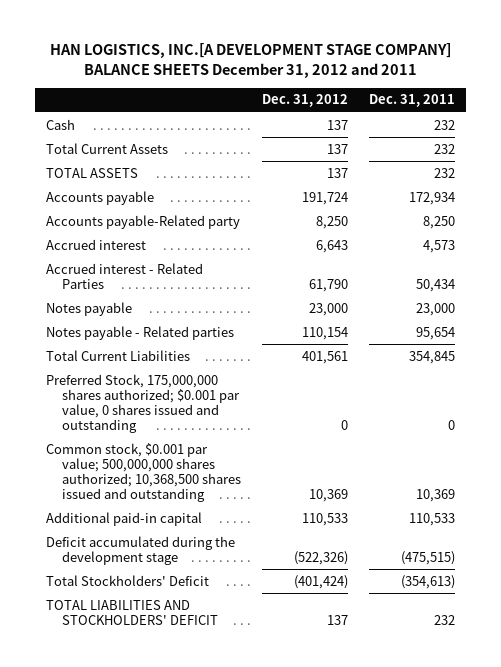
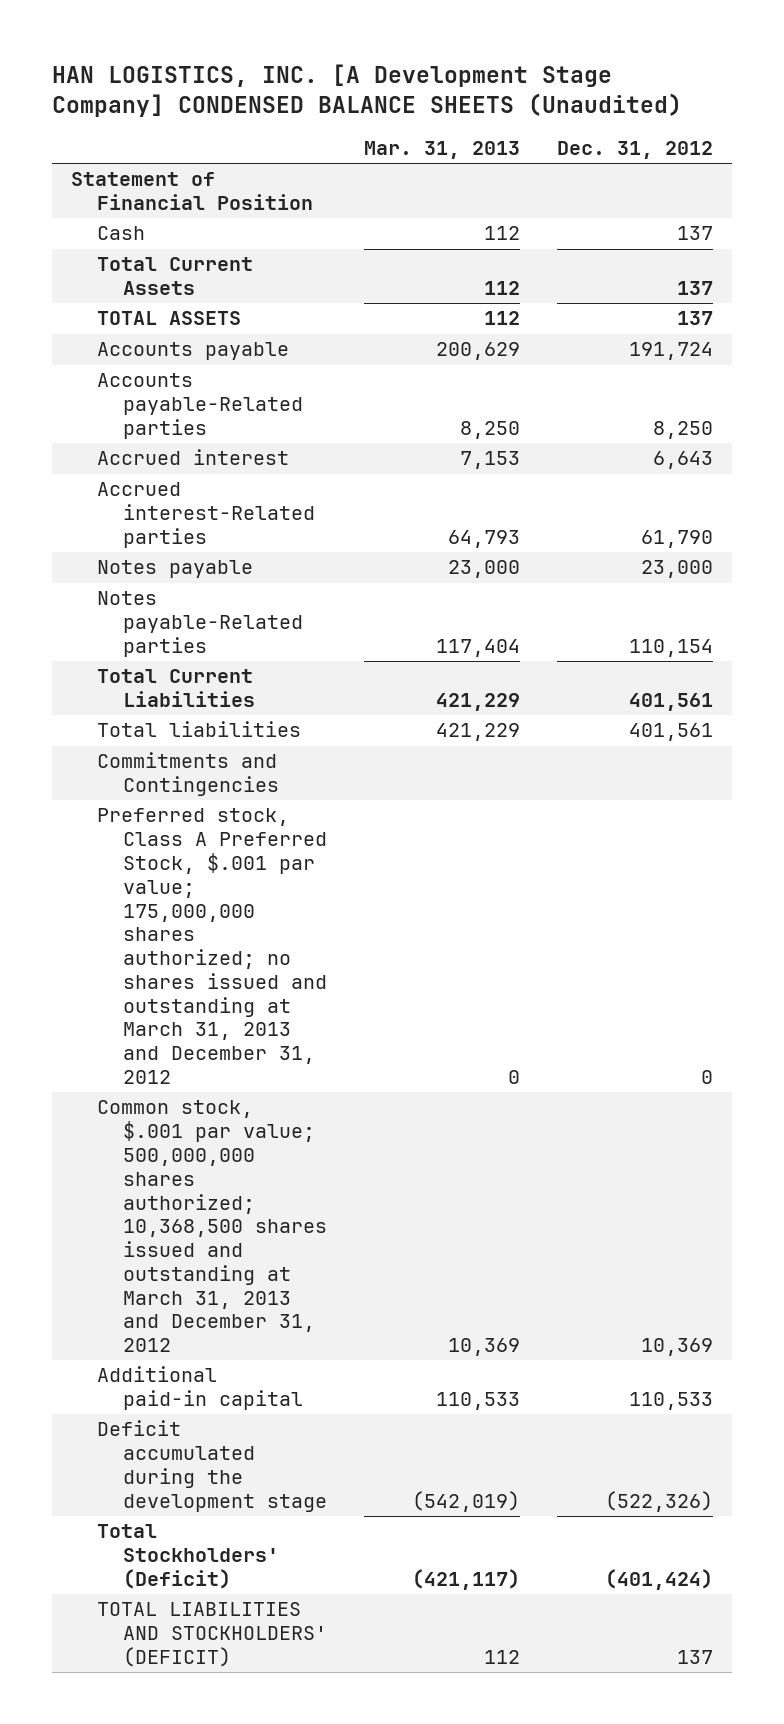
[49,42,451,78] HAN LOGISTICS, INC.[A DEVELOPMENT STAGE COMPANY] BALANCE SHEETS December 31, 2012 and 2011 -> [52,63,683,118] HAN LOGISTICS, INC. [A Development Stage Company] CONDENSED BALANCE SHEETS (Unaudited)
[369,94,456,108] Dec. 31, 2011 -> none
none -> [363,141,520,160] Mar. 31, 2013
none -> [70,172,313,211] Statement of Financial Position
[45,214,240,229] Accounts payable-Related party -> [96,373,303,439] Accounts payable-Related parties
[45,262,203,289] Accrued interest - Related Parties -> [96,482,315,548] Accrued interest-Related parties
[45,325,234,340] Notes payable - Related parties -> [96,591,303,657] Notes payable-Related parties
none -> [96,721,301,738] Total liabilities
none -> [96,752,279,797] Commitments and Contingencies
[45,373,240,433] Preferred Stock, 175,000,000 shares authorized; $0.001 par value, 0 shares issued and outstanding -> [96,808,327,1084] Preferred stock, Class A Preferred Stock, $.001 par value; 175,000,000 shares authorized; no shares issued and outstanding at March 31, 2013 and December 31, 2012
[45,442,241,502] Common stock, $0.001 par value; 500,000,000 shares authorized; 10,368,500 shares issued and outstanding -> [96,1100,327,1353] Common stock, $.001 par value; 500,000,000 shares authorized; 10,368,500 shares issued and outstanding at March 31, 2013 and December 31, 2012
[45,574,209,586] Total Stockholders' Deficit -> [96,1524,279,1589] Total Stockholders' (Deficit)
[45,599,218,625] TOTAL LIABILITIES AND STOCKHOLDERS' DEFICIT -> [96,1602,327,1667] TOTAL LIABILITIES AND STOCKHOLDERS' (DEFICIT)

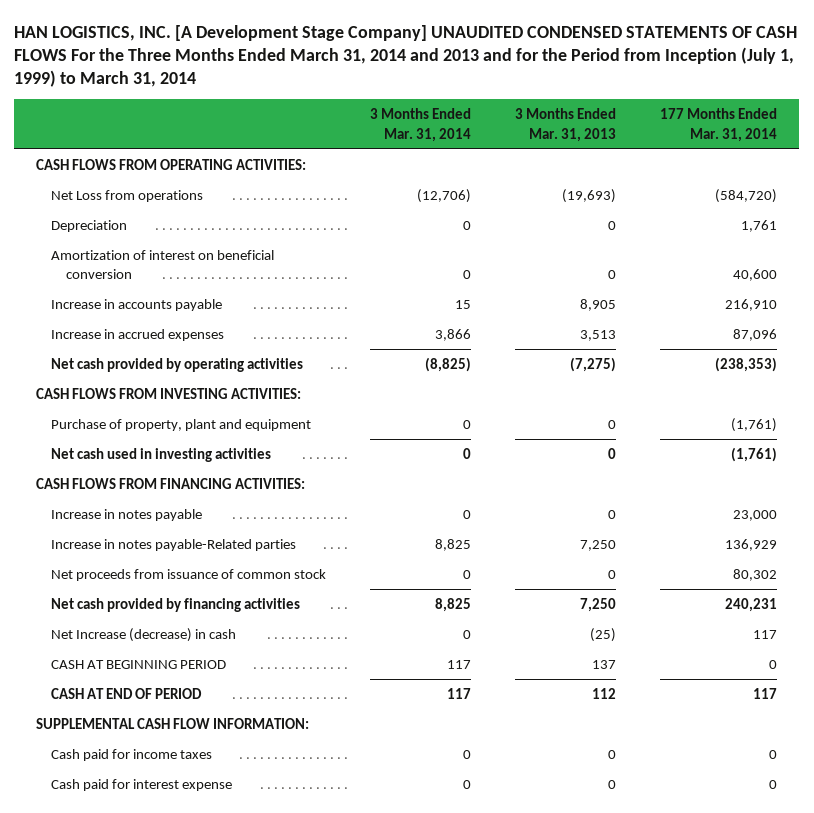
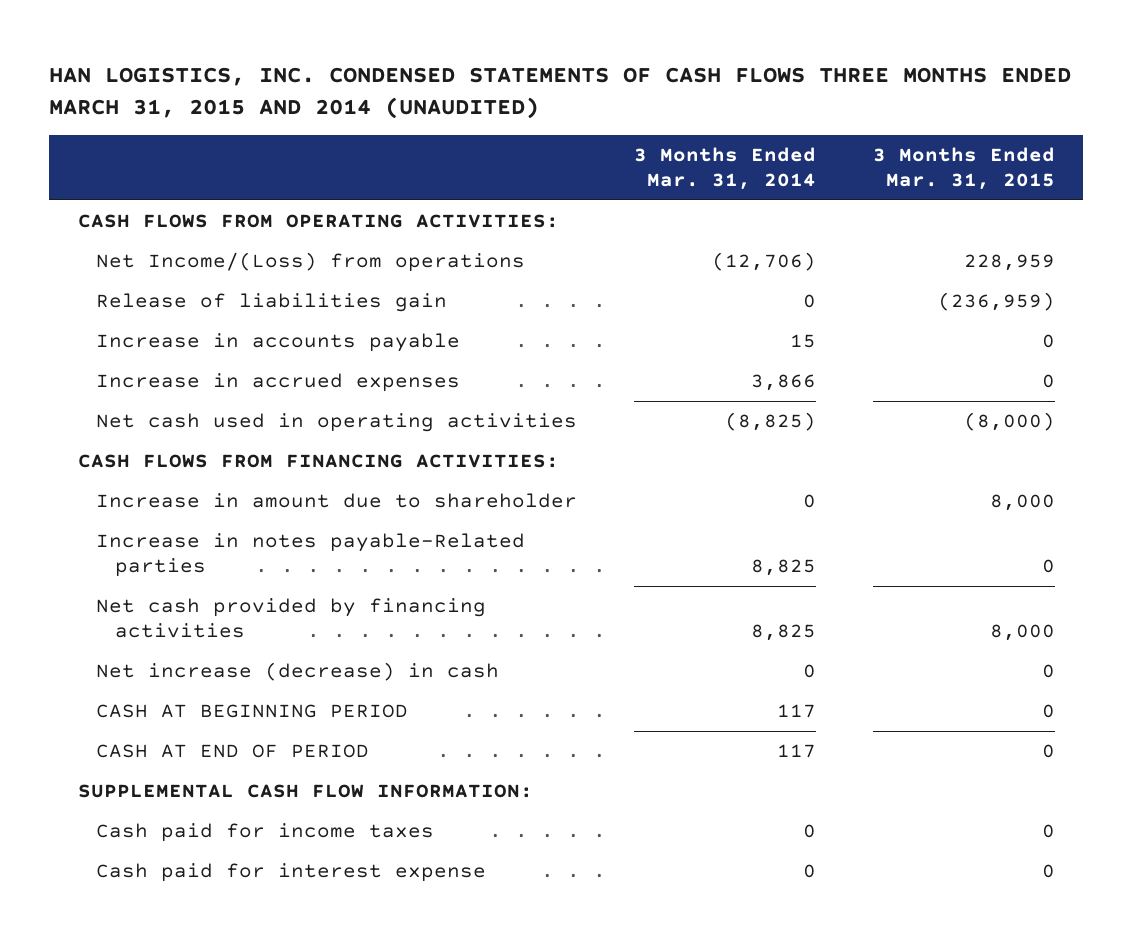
[14,24,798,88] HAN LOGISTICS, INC. [A Development Stage Company] UNAUDITED CONDENSED STATEMENTS OF CASH FLOWS For the Three Months Ended March 31, 2014 and 2013 and for the Period from Inception (July 1, 1999) to March 31, 2014 -> [49,66,1072,120] HAN LOGISTICS, INC. CONDENSED STATEMENTS OF CASH FLOWS THREE MONTHS ENDED MARCH 31, 2015 AND 2014 (UNAUDITED)
[515,108,617,142] 3 Months Ended Mar. 31, 2013 -> none
[660,108,778,142] 177 Months Ended Mar. 31, 2014 -> none
none -> [872,147,1055,191] 3 Months Ended Mar. 31, 2015
[51,219,128,232] Depreciation -> none
[51,249,275,280] Amortization of interest on beneficial conversion -> none
[51,189,204,202] Net Loss from operations -> [96,251,526,272] Net Income/(Loss) from operations
none -> [96,292,448,312] Release of liabilities gain
[36,387,302,399] CASH FLOWS FROM INVESTING ACTIVITIES: -> none
[51,418,312,431] Purchase of property, plant and equipment -> none
[51,447,272,462] Net cash used in investing activities -> none
[51,357,304,372] Net cash provided by operating activities -> [96,412,578,432] Net cash used in operating activities
[51,508,203,521] Increase in notes payable -> none
none -> [96,492,578,508] Increase in amount due to shareholder
[51,568,327,581] Net proceeds from issuance of common stock -> none
[51,627,237,642] Net Increase (decrease) in cash -> [96,661,500,681] Net increase (decrease) in cash

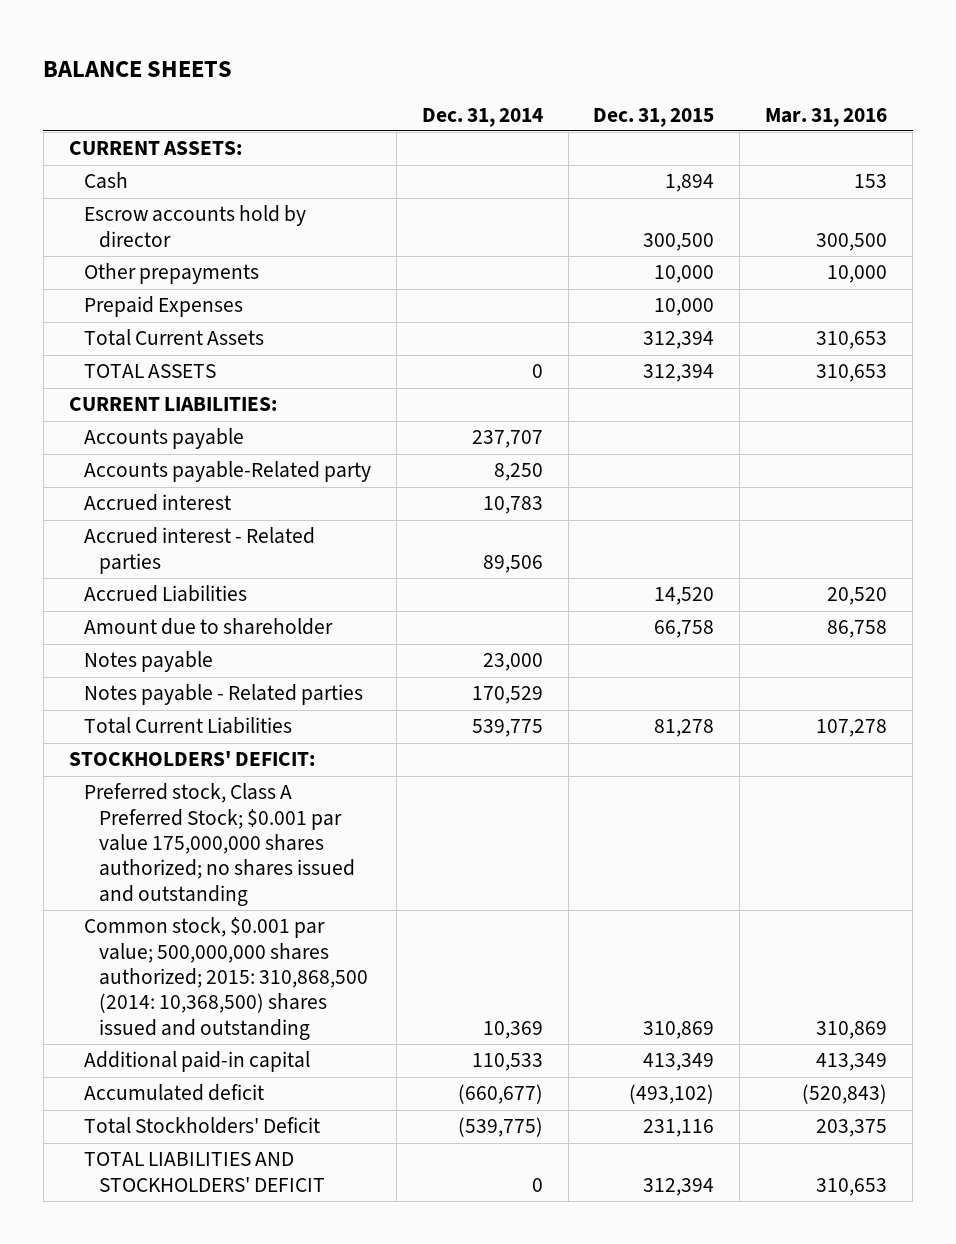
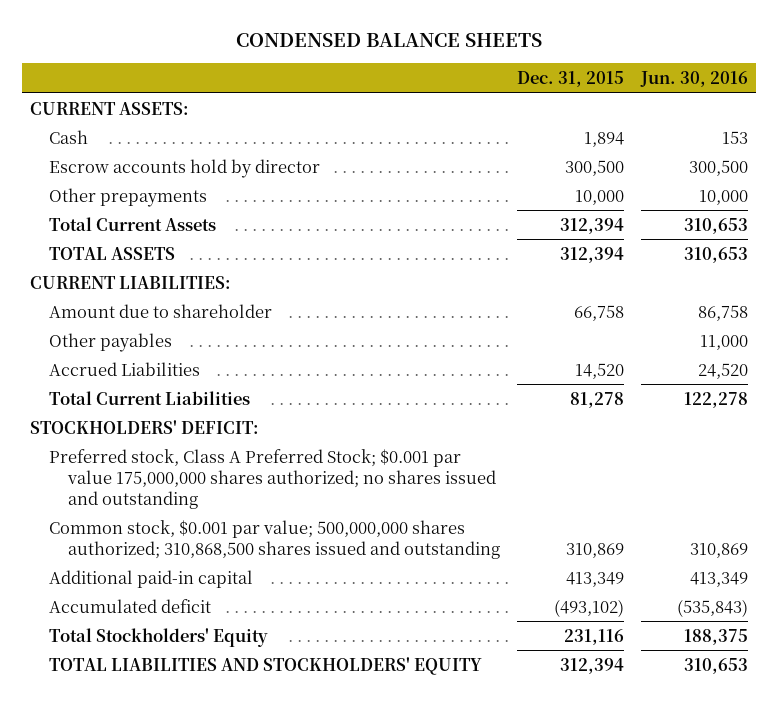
[43,60,233,77] BALANCE SHEETS -> [235,32,542,47] CONDENSED BALANCE SHEETS
[421,107,543,127] Dec. 31, 2014 -> none
[765,107,888,127] Mar. 31, 2016 -> none
none -> [639,70,748,87] Jun. 30, 2016
[84,296,244,318] Prepaid Expenses -> none
[84,428,245,450] Accounts payable -> none
[84,461,372,483] Accounts payable-Related party -> none
[84,494,232,512] Accrued interest -> none
[84,527,316,574] Accrued interest - Related parties -> none
[84,651,214,673] Notes payable -> none
[84,684,364,706] Notes payable - Related parties -> none
none -> [49,332,173,352] Other payables
[84,585,248,603] Accrued Liabilities -> [49,361,201,376] Accrued Liabilities
[84,917,369,1040] Common stock, $0.001 par value; 500,000,000 shares authorized; 2015: 310,868,500 (2014: 10,368,500) shares issued and outstanding -> [49,519,501,559] Common stock, $0.001 par value; 500,000,000 shares authorized; 310,868,500 shares issued and outstanding
[84,1117,321,1135] Total Stockholders' Deficit -> [49,627,269,647] Total Stockholders' Equity
[84,1152,326,1192] TOTAL LIABILITIES AND STOCKHOLDERS' DEFICIT -> [49,656,483,675] TOTAL LIABILITIES AND STOCKHOLDERS' EQUITY

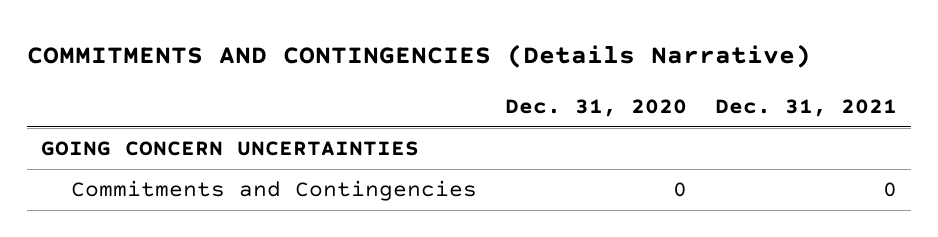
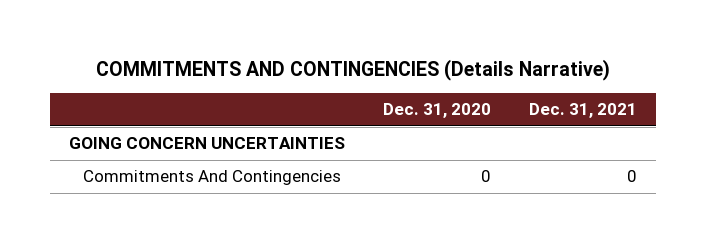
[71,180,478,202] Commitments and Contingencies -> [83,170,342,186] Commitments And Contingencies

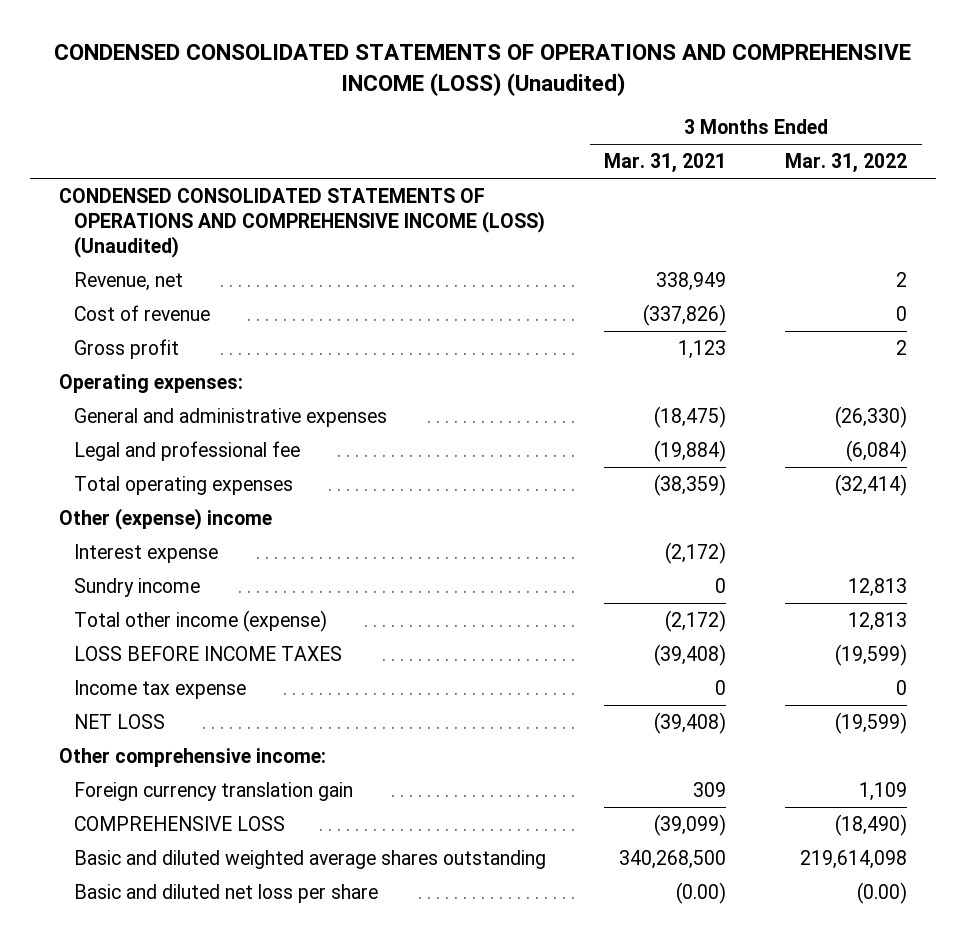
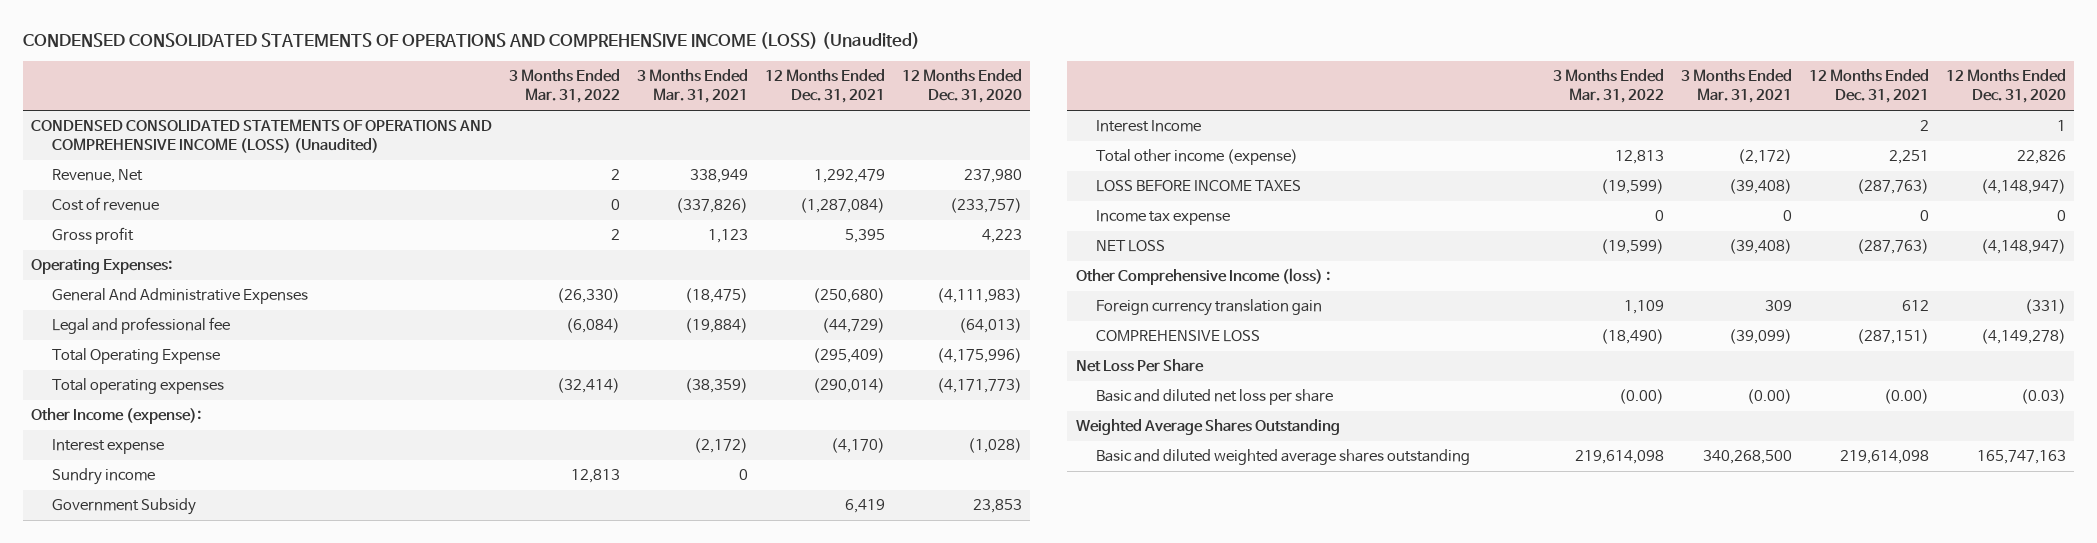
none -> [764,69,885,104] 12 Months Ended Dec. 31, 2021
none -> [901,69,1022,104] 12 Months Ended Dec. 31, 2020
[73,271,183,291] Revenue, net -> [52,169,144,184] Revenue, Net
[59,373,244,393] Operating expenses: -> [31,259,173,275] Operating Expenses:
[73,407,387,427] General and administrative expenses -> [52,288,309,305] General And Administrative Expenses
none -> [52,348,221,365] Total Operating Expense
[59,507,273,530] Other (expense) income -> [31,408,202,425] Other Income (expense):
none -> [52,498,197,516] Government Subsidy
none -> [1096,120,1202,133] Interest Income
[59,747,327,767] Other comprehensive income: -> [1075,268,1330,286] Other Comprehensive Income (loss) :
none -> [1075,359,1204,373] Net Loss Per Share
none -> [1075,419,1340,436] Weighted Average Shares Outstanding
[73,849,546,869] Basic and diluted weighted average shares outstanding -> [1096,449,1471,466] Basic and diluted weighted average shares outstanding

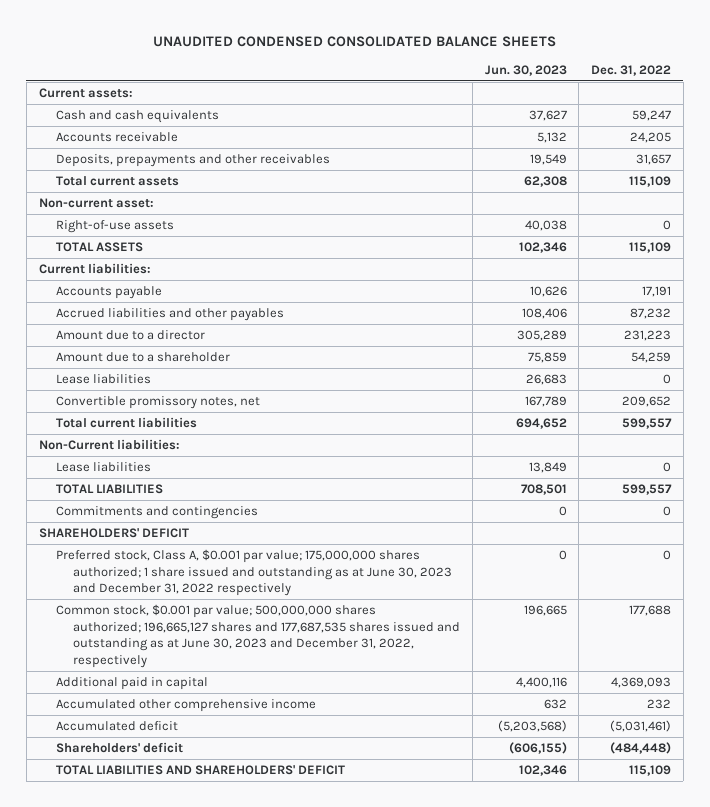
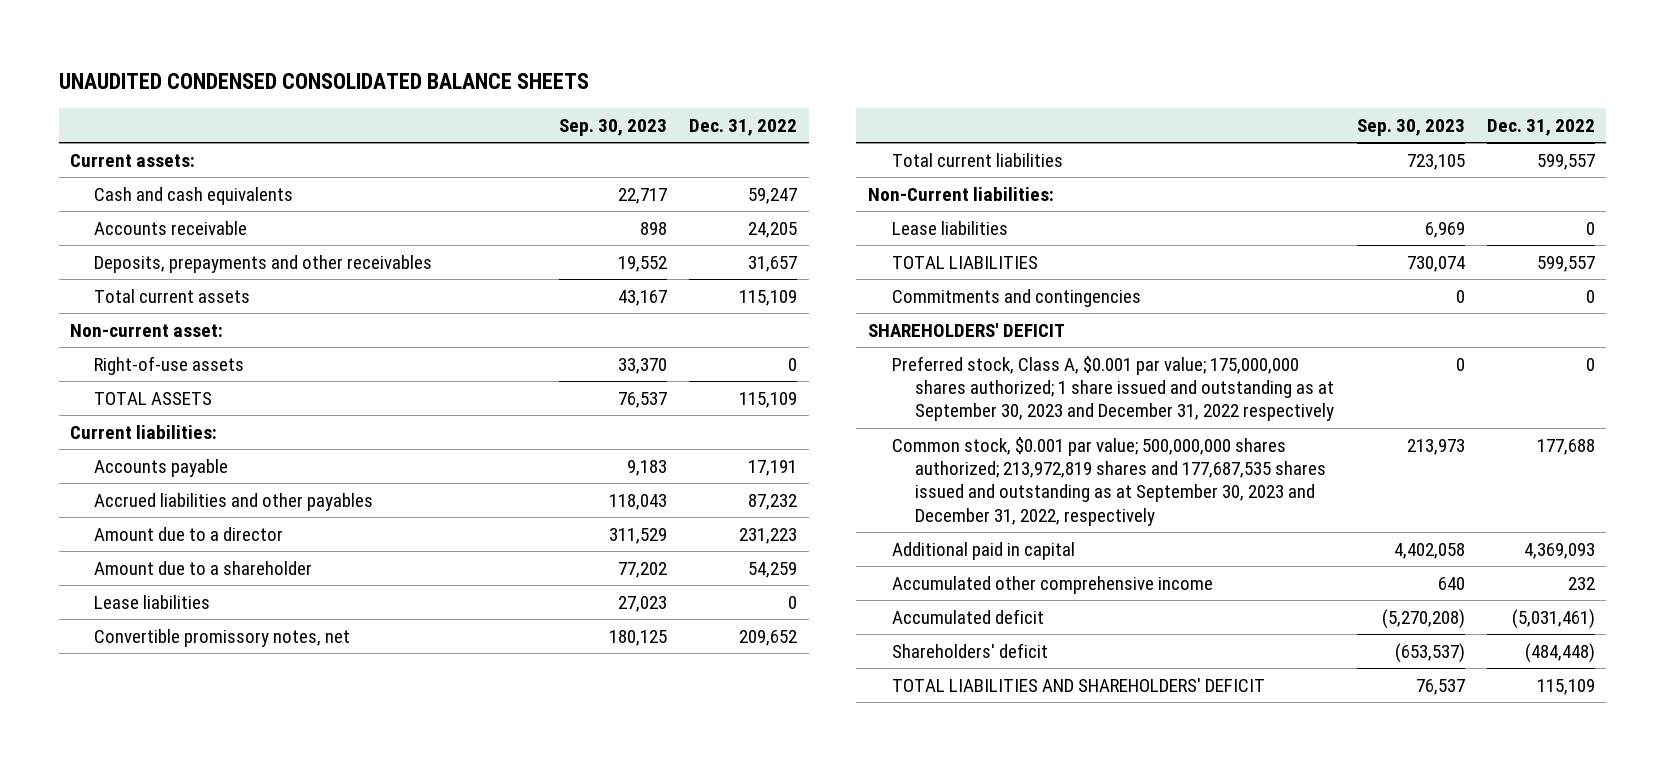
[484,64,567,76] Jun. 30, 2023 -> none
none -> [559,118,668,136] Sep. 30, 2023
[55,548,453,597] Preferred stock, Class A, $0.001 par value; 175,000,000 shares authorized; 1 share issued and outstanding as at June 30, 2023 and December 31, 2022 respectively -> [891,355,1335,422] Preferred stock, Class A, $0.001 par value; 175,000,000 shares authorized; 1 share issued and outstanding as at September 30, 2023 and December 31, 2022 respectively
[55,603,461,668] Common stock, $0.001 par value; 500,000,000 shares authorized; 196,665,127 shares and 177,687,535 shares issued and outstanding as at June 30, 2023 and December 31, 2022, respectively -> [891,436,1327,526] Common stock, $0.001 par value; 500,000,000 shares authorized; 213,972,819 shares and 177,687,535 shares issued and outstanding as at September 30, 2023 and December 31, 2022, respectively

